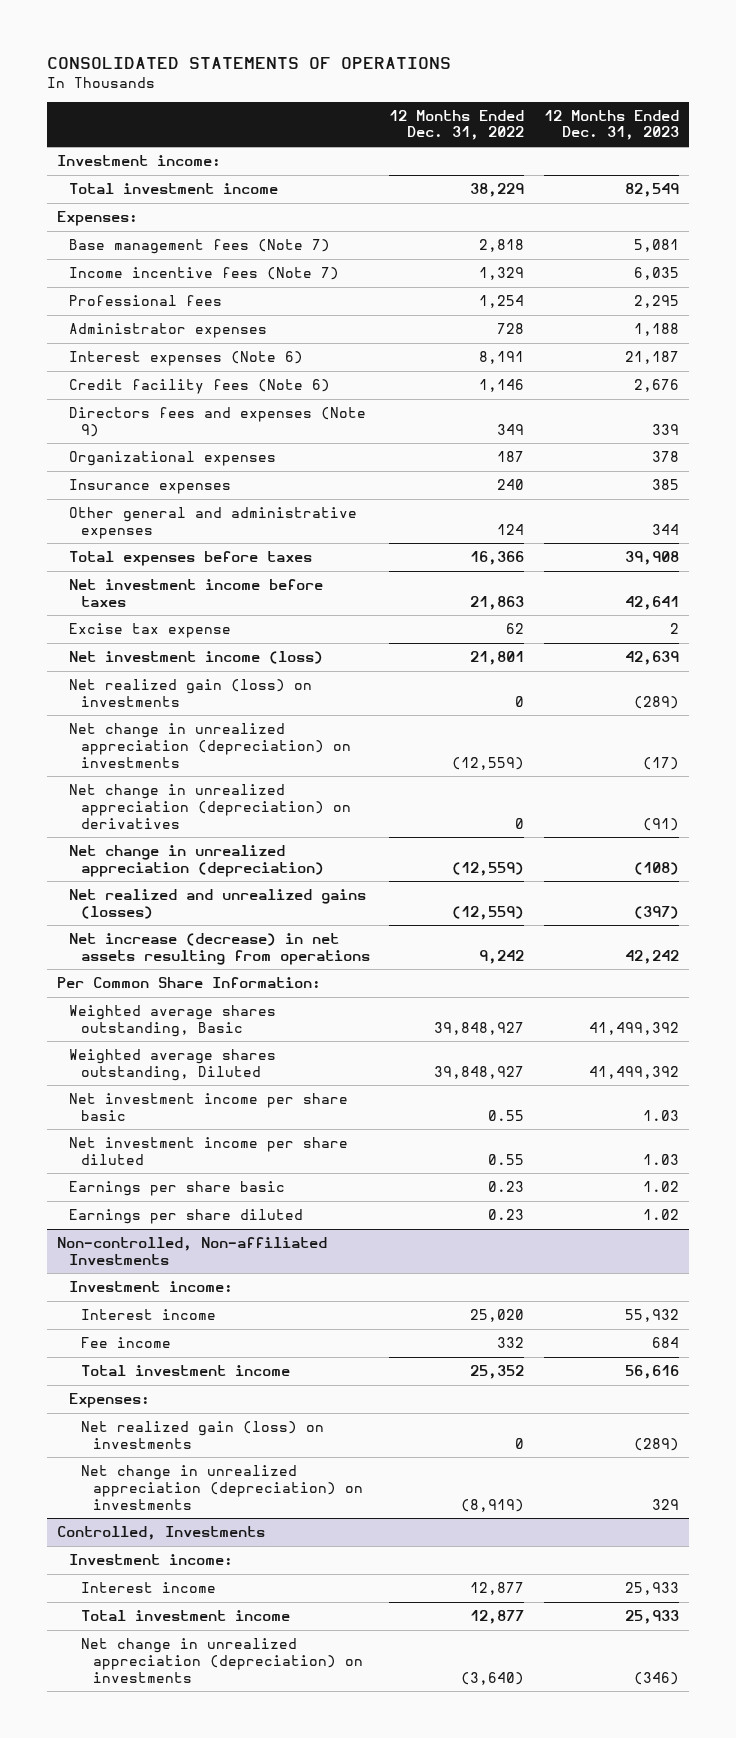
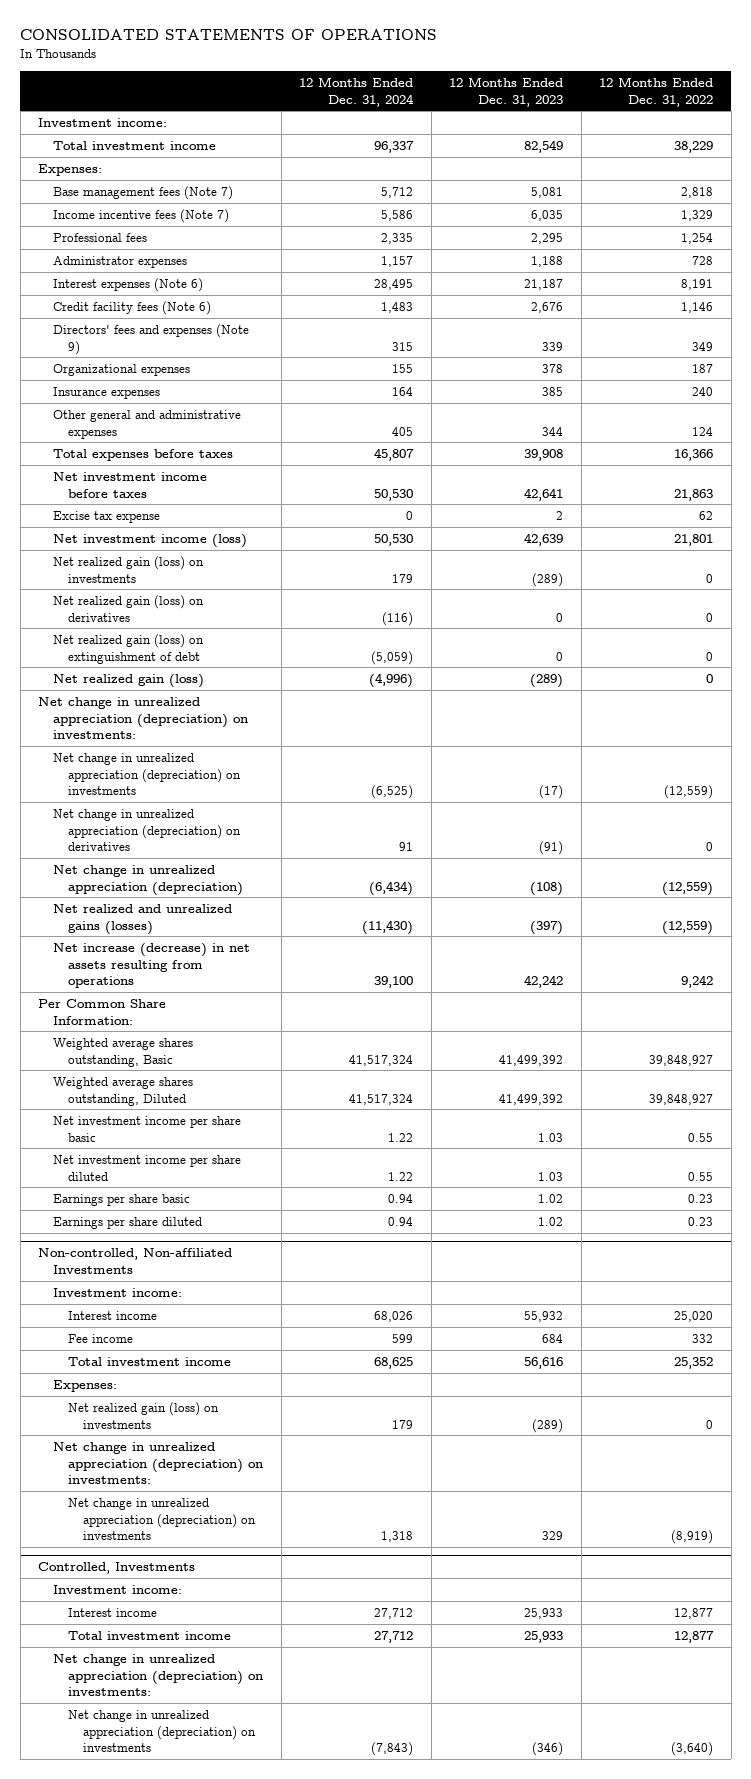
none -> [299,76,415,107] 12 Months Ended Dec. 31, 2024
[69,407,367,437] Directors fees and expenses (Note 9) -> [53,323,250,355] Directors' fees and expenses (Note 9)
none -> [53,594,205,622] Net realized gain (loss) on derivatives
none -> [53,633,205,664] Net realized gain (loss) on extinguishment of debt
none -> [53,673,205,688] Net realized gain (loss)
none -> [38,696,249,740] Net change in unrealized appreciation (depreciation) on investments:
none -> [53,1441,264,1485] Net change in unrealized appreciation (depreciation) on investments:
none -> [53,1653,264,1697] Net change in unrealized appreciation (depreciation) on investments:

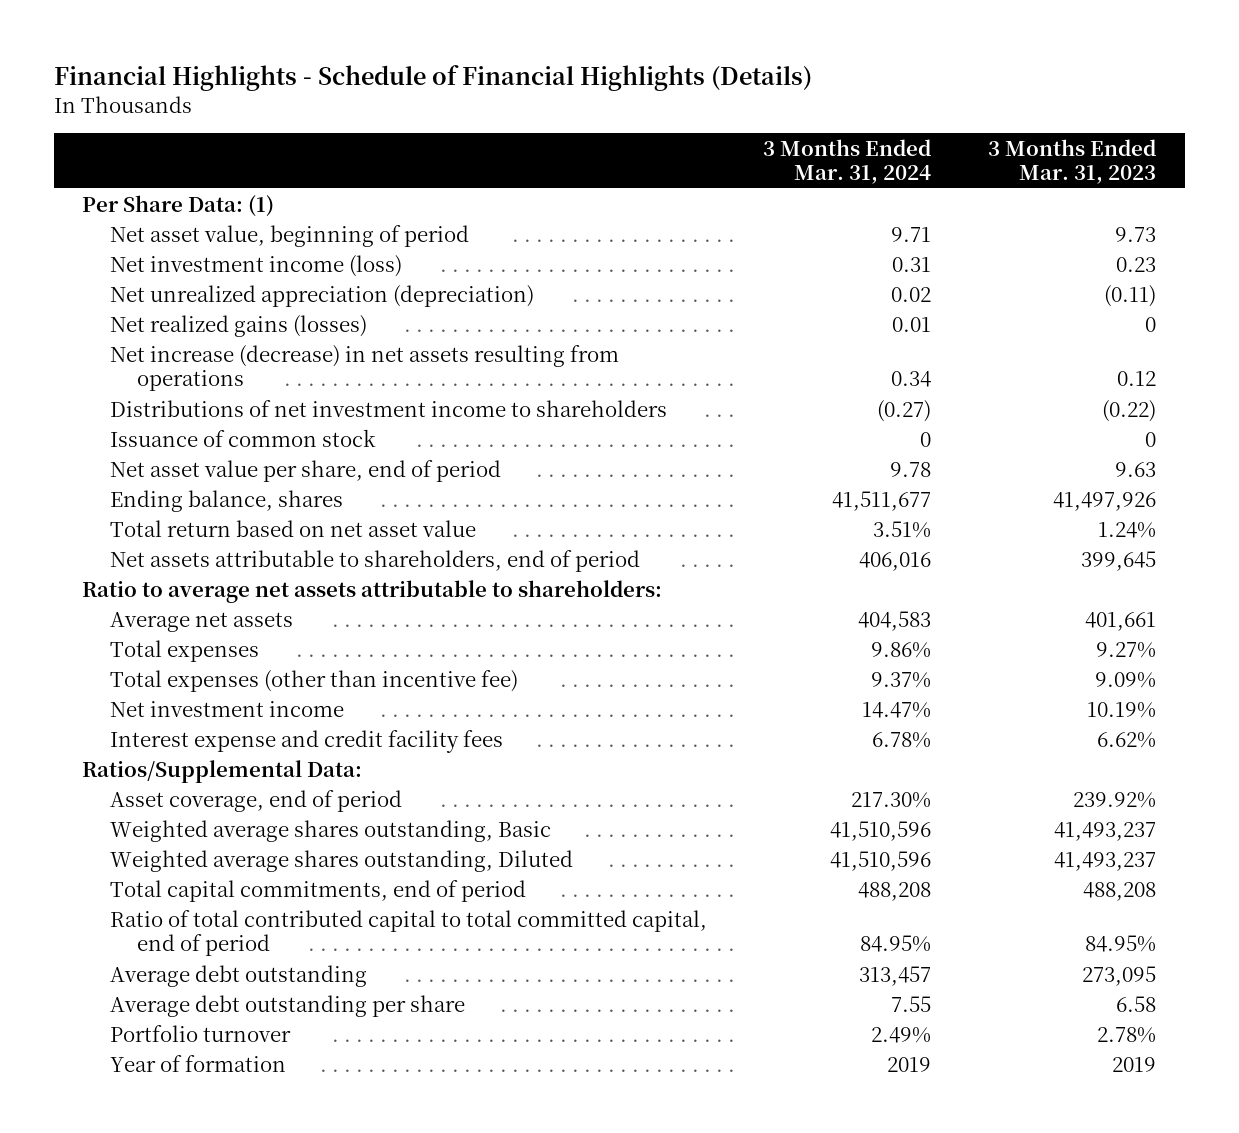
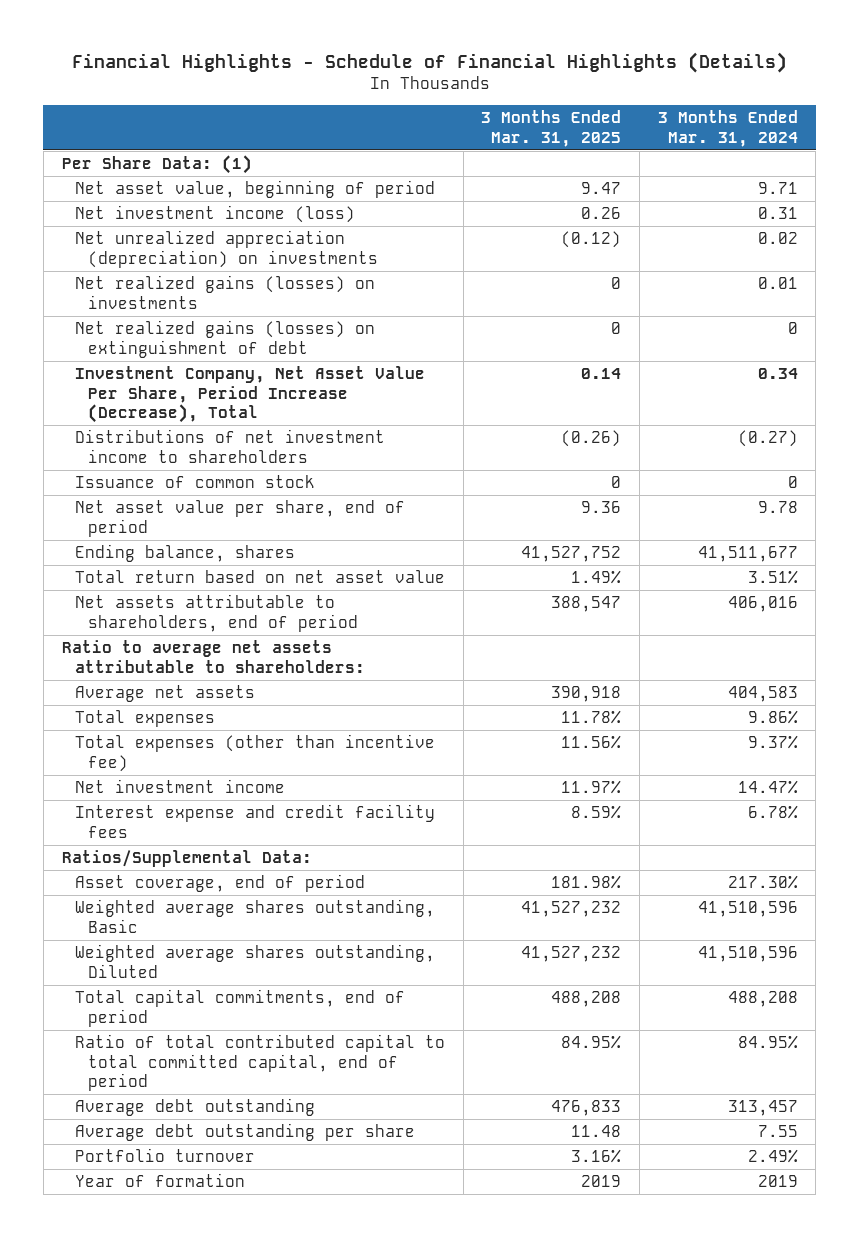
[988,138,1157,185] 3 Months Ended Mar. 31, 2023 -> none
none -> [481,110,622,147] 3 Months Ended Mar. 31, 2025
[109,284,534,307] Net unrealized appreciation (depreciation) -> [74,230,379,268] Net unrealized appreciation (depreciation) on investments
[109,314,367,337] Net realized gains (losses) -> [74,275,375,309] Net realized gains (losses) on investments
none -> [74,320,375,358] Net realized gains (losses) on extinguishment of debt
[109,344,619,392] Net increase (decrease) in net assets resulting from operations -> [74,366,425,423] Investment Company, Net Asset Value Per Share, Period Increase (Decrease), Total

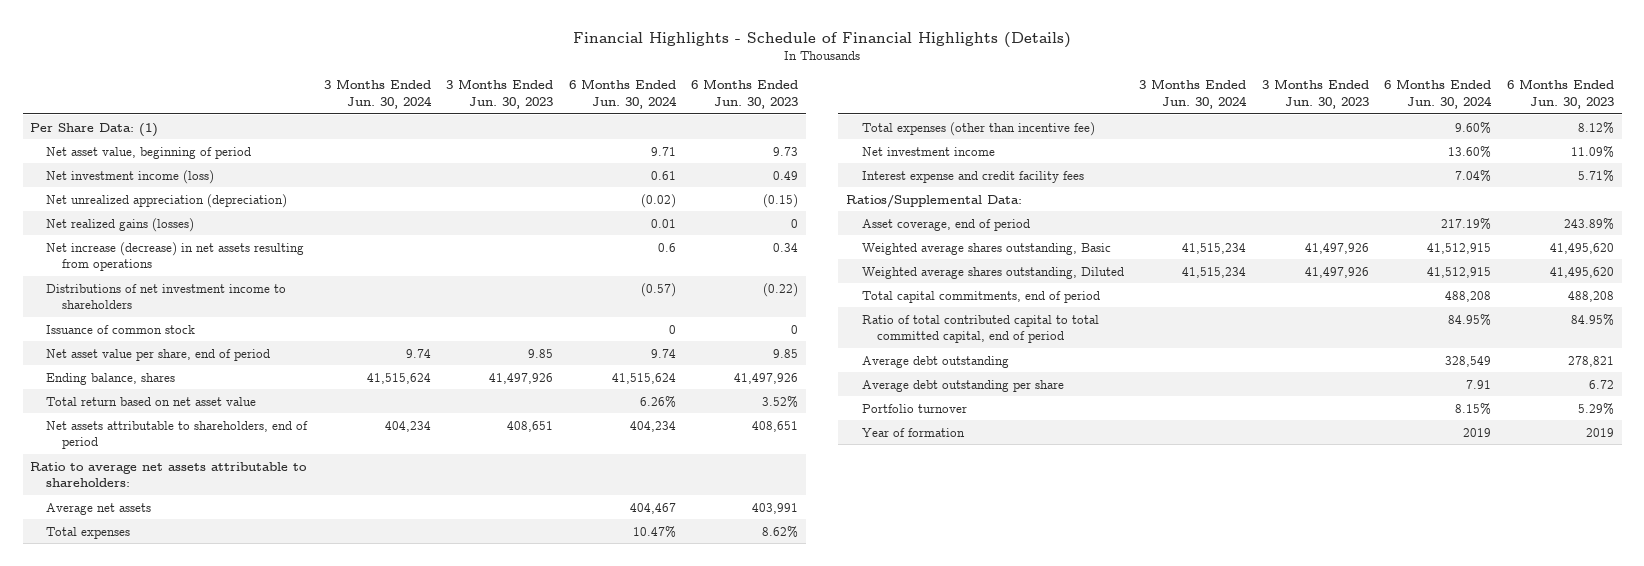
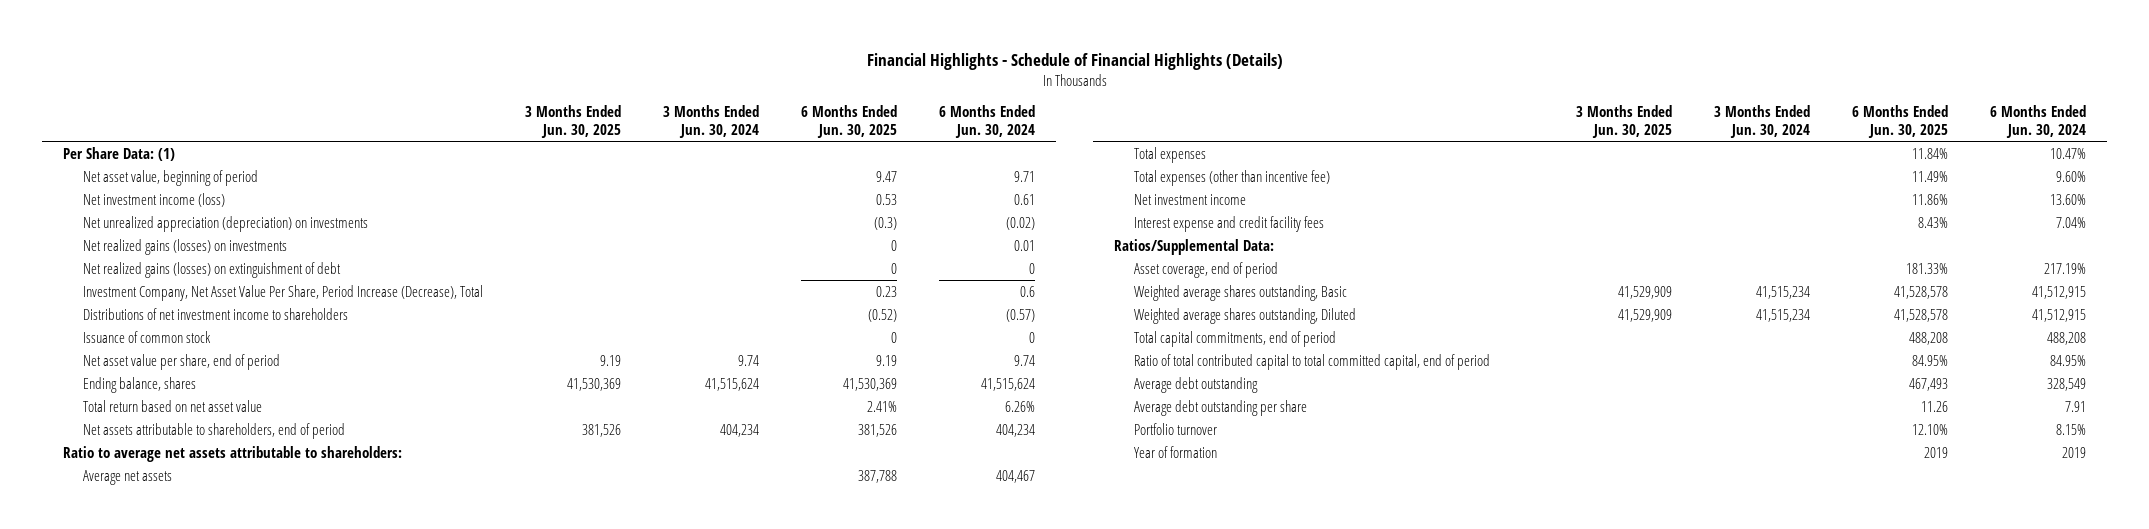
[446,79,554,110] 3 Months Ended Jun. 30, 2023 -> none
[691,79,799,110] 6 Months Ended Jun. 30, 2023 -> none
none -> [524,105,621,139] 3 Months Ended Jun. 30, 2025
none -> [800,105,897,139] 6 Months Ended Jun. 30, 2025
[46,193,288,208] Net unrealized appreciation (depreciation) -> [82,215,368,232] Net unrealized appreciation (depreciation) on investments
[46,217,195,232] Net realized gains (losses) -> [82,238,287,255] Net realized gains (losses) on investments
none -> [82,261,341,278] Net realized gains (losses) on extinguishment of debt
[46,241,305,272] Net increase (decrease) in net assets resulting from operations -> [82,284,483,301] Investment Company, Net Asset Value Per Share, Period Increase (Decrease), Total

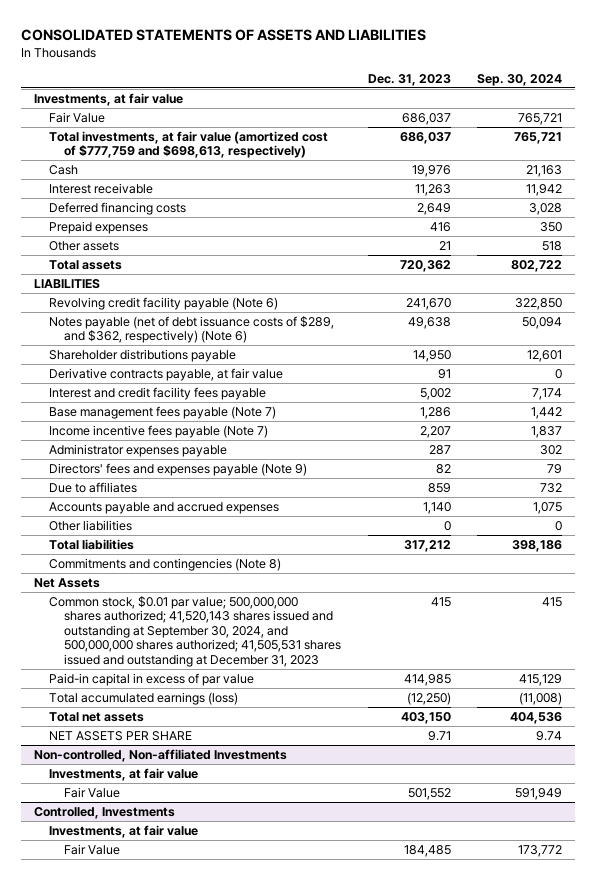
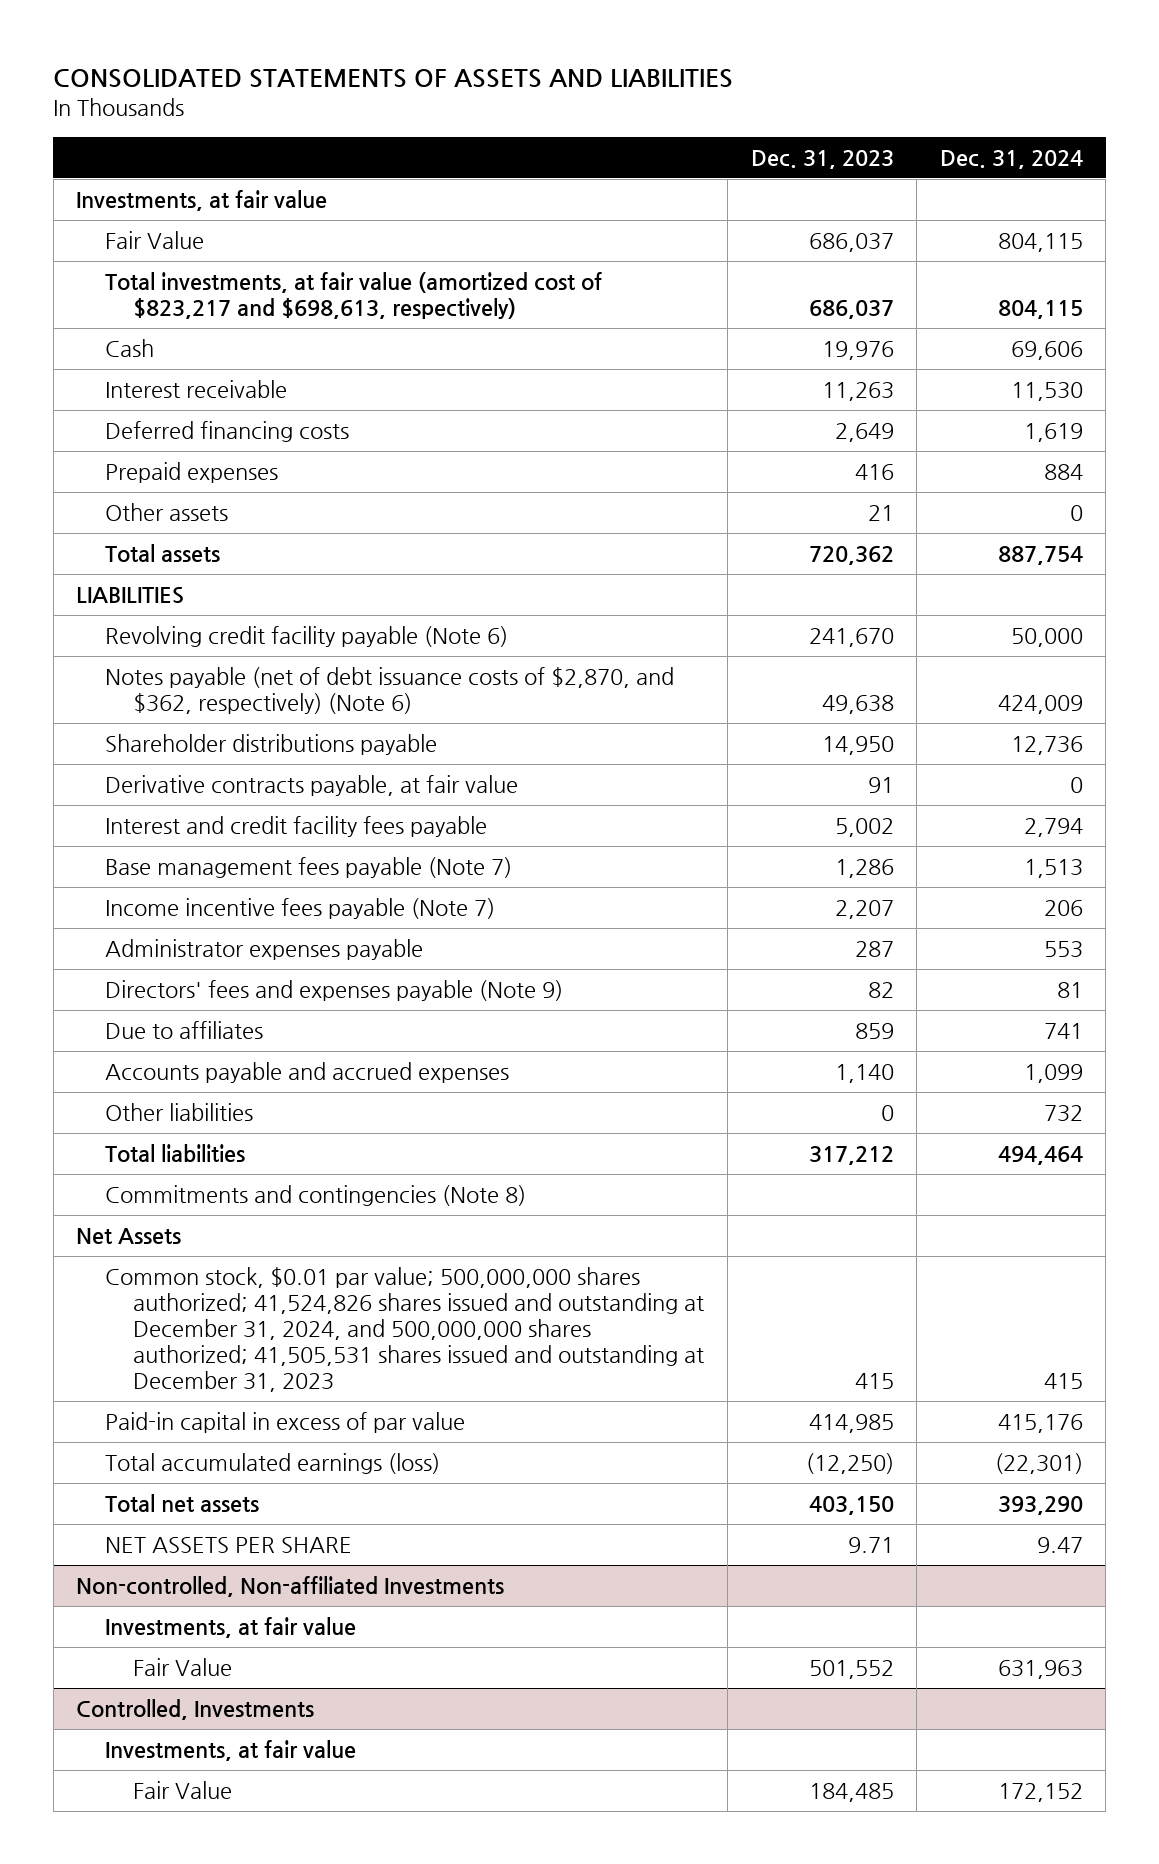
[477,73,563,86] Sep. 30, 2024 -> none
none -> [939,149,1083,169] Dec. 31, 2024
[49,130,329,159] Total investments, at fair value (amortized cost of $777,759 and $698,613, respectively) -> [104,272,602,320] Total investments, at fair value (amortized cost of $823,217 and $698,613, respectively)
[49,315,335,344] Notes payable (net of debt issuance costs of $289, and $362, respectively) (Note 6) -> [104,667,674,715] Notes payable (net of debt issuance costs of $2,870, and $362, respectively) (Note 6)
[49,595,342,668] Common stock, $0.01 par value; 500,000,000 shares authorized; 41,520,143 shares issued and outstanding at September 30, 2024, and 500,000,000 shares authorized; 41,505,531 shares issued and outstanding at December 31, 2023 -> [104,1267,705,1393] Common stock, $0.01 par value; 500,000,000 shares authorized; 41,524,826 shares issued and outstanding at December 31, 2024, and 500,000,000 shares authorized; 41,505,531 shares issued and outstanding at December 31, 2023

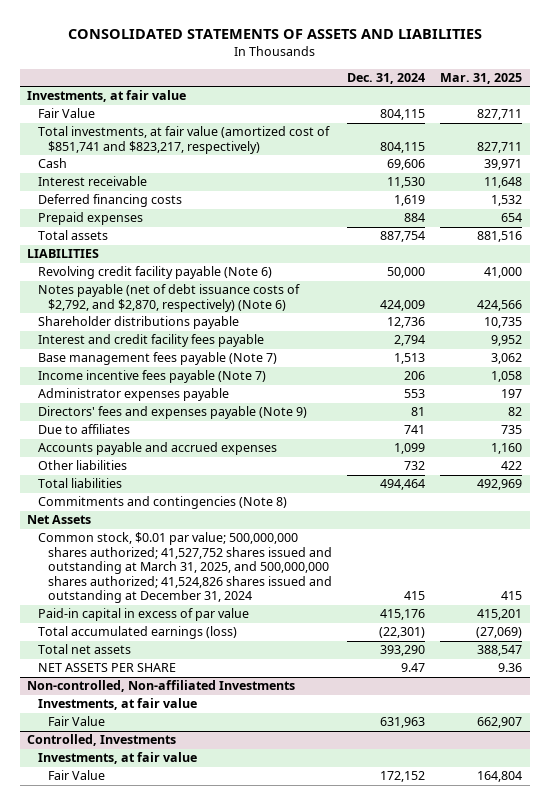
[750,149,894,169] Dec. 31, 2023 -> none
none -> [440,73,523,85] Mar. 31, 2025
[104,272,602,320] Total investments, at fair value (amortized cost of $823,217 and $698,613, respectively) -> [37,126,330,154] Total investments, at fair value (amortized cost of $851,741 and $823,217, respectively)
[104,503,228,522] Other assets -> none
[104,667,674,715] Notes payable (net of debt issuance costs of $2,870, and $362, respectively) (Note 6) -> [37,284,300,312] Notes payable (net of debt issuance costs of $2,792, and $2,870, respectively) (Note 6)
[104,775,518,797] Derivative contracts payable, at fair value -> none
[104,1267,705,1393] Common stock, $0.01 par value; 500,000,000 shares authorized; 41,524,826 shares issued and outstanding at December 31, 2024, and 500,000,000 shares authorized; 41,505,531 shares issued and outstanding at December 31, 2023 -> [37,532,333,604] Common stock, $0.01 par value; 500,000,000 shares authorized; 41,527,752 shares issued and outstanding at March 31, 2025, and 500,000,000 shares authorized; 41,524,826 shares issued and outstanding at December 31, 2024

